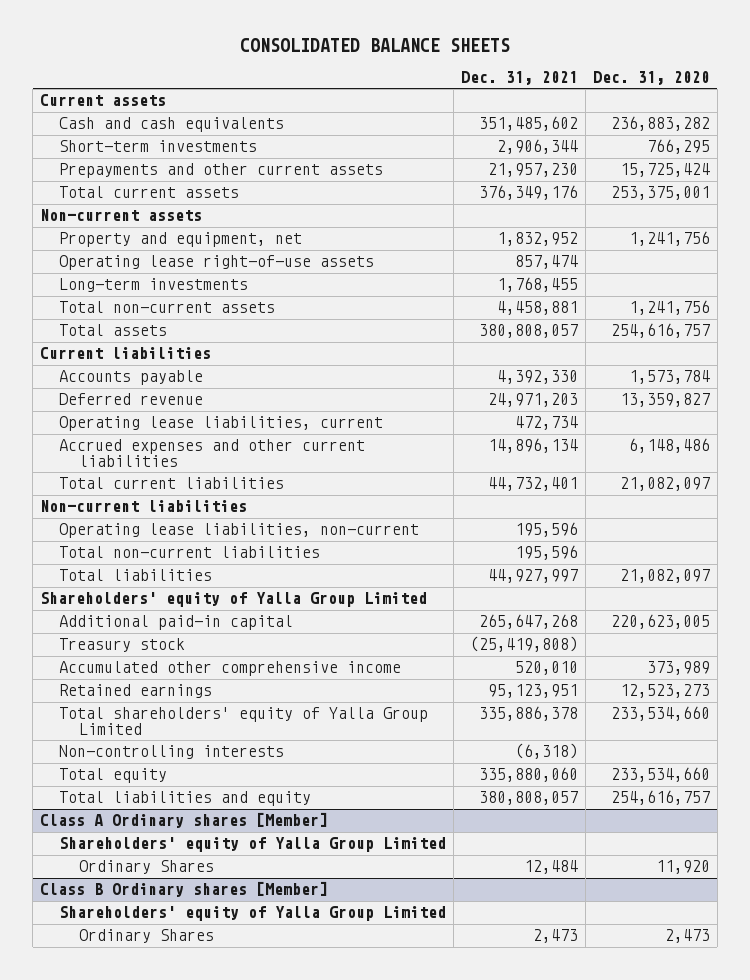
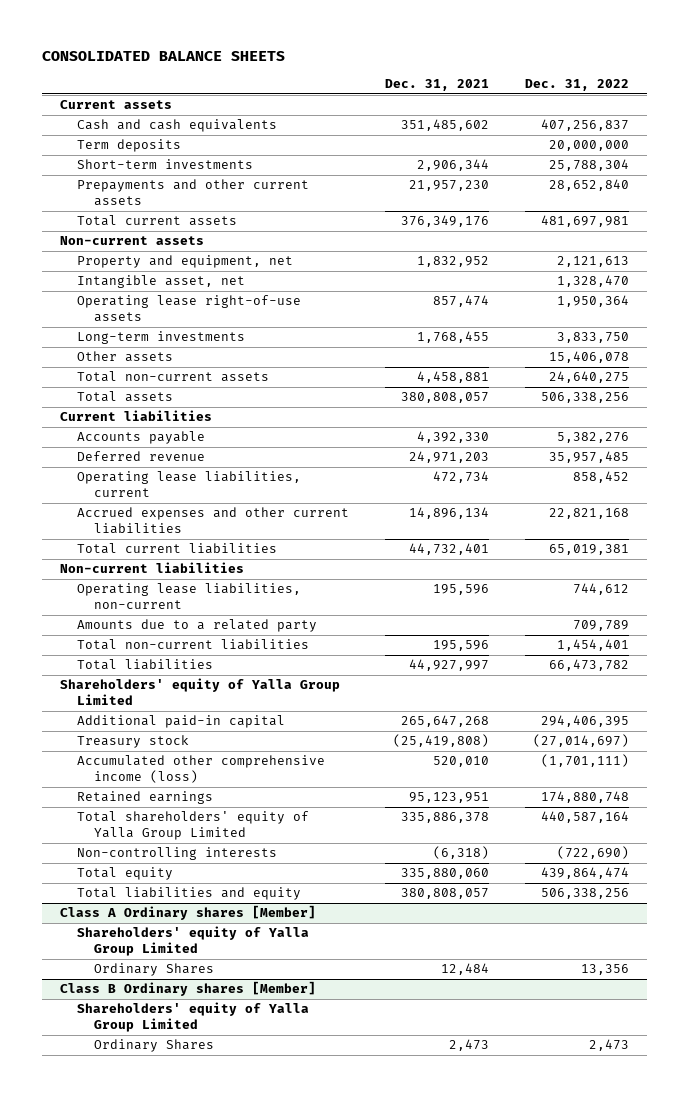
[592,70,710,85] Dec. 31, 2020 -> none
none -> [524,79,629,92] Dec. 31, 2022
none -> [77,139,182,153] Term deposits
none -> [77,275,246,289] Intangible asset, net
none -> [77,351,174,363] Other assets
none -> [77,619,318,633] Amounts due to a related party
[59,661,402,677] Accumulated other comprehensive income -> [77,755,326,784] Accumulated other comprehensive income (loss)

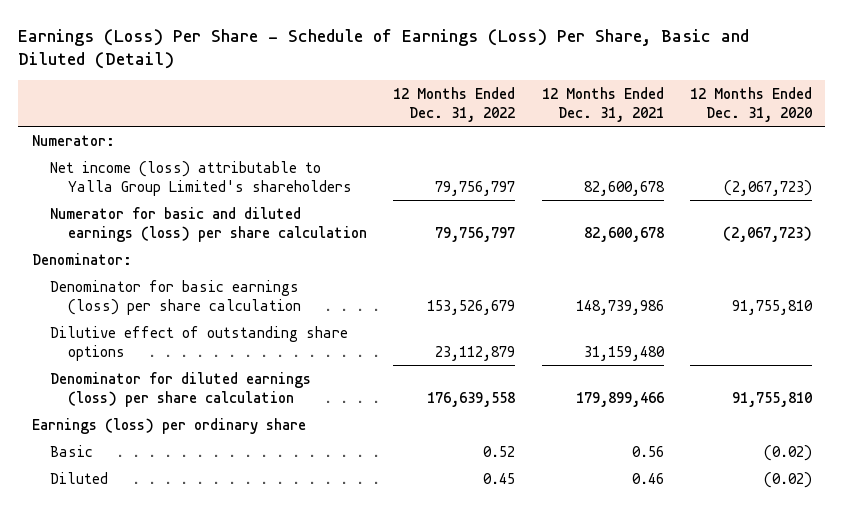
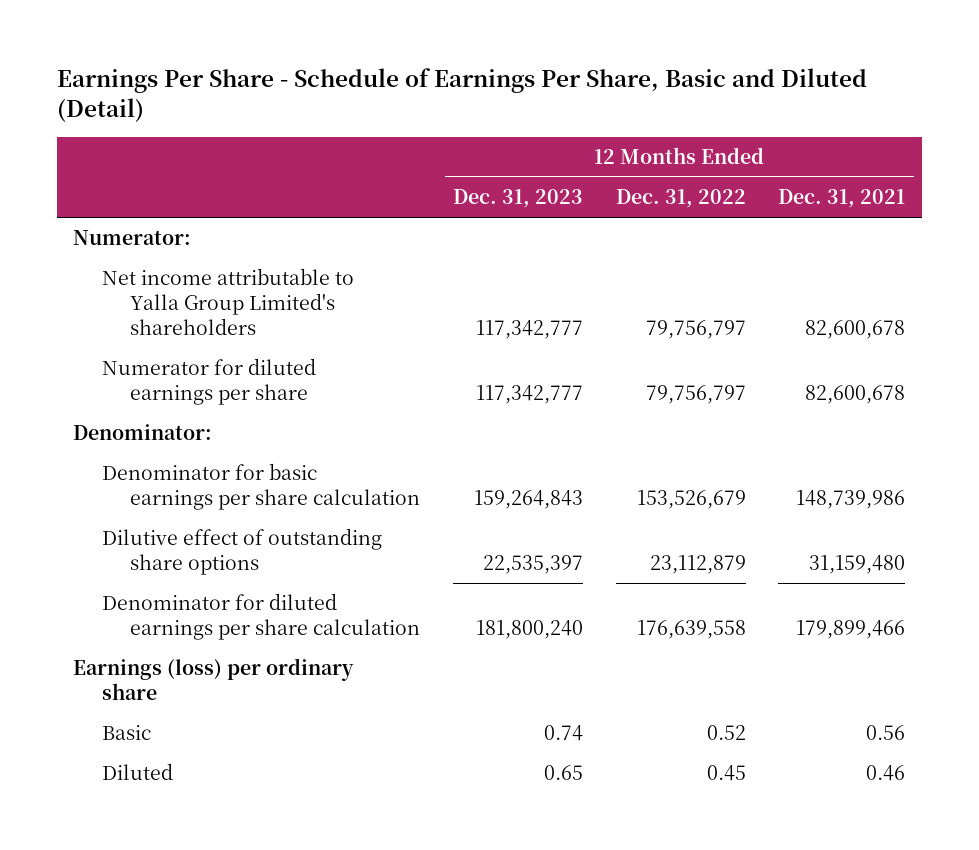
[18,28,750,70] Earnings (Loss) Per Share - Schedule of Earnings (Loss) Per Share, Basic and Diluted (Detail) -> [56,68,867,123] Earnings Per Share - Schedule of Earnings Per Share, Basic and Diluted (Detail)
[689,86,812,123] 12 Months Ended Dec. 31, 2020 -> none
none -> [452,189,583,209] Dec. 31, 2023
[49,160,353,196] Net income (loss) attributable to Yalla Group Limited's shareholders -> [101,268,354,336] Net income attributable to Yalla Group Limited's shareholders
[49,206,368,242] Numerator for basic and diluted earnings (loss) per share calculation -> [101,358,316,406] Numerator for diluted earnings per share
[49,279,302,315] Denominator for basic earnings (loss) per share calculation -> [101,463,421,511] Denominator for basic earnings per share calculation
[49,371,311,407] Denominator for diluted earnings (loss) per share calculation -> [101,593,421,641] Denominator for diluted earnings per share calculation

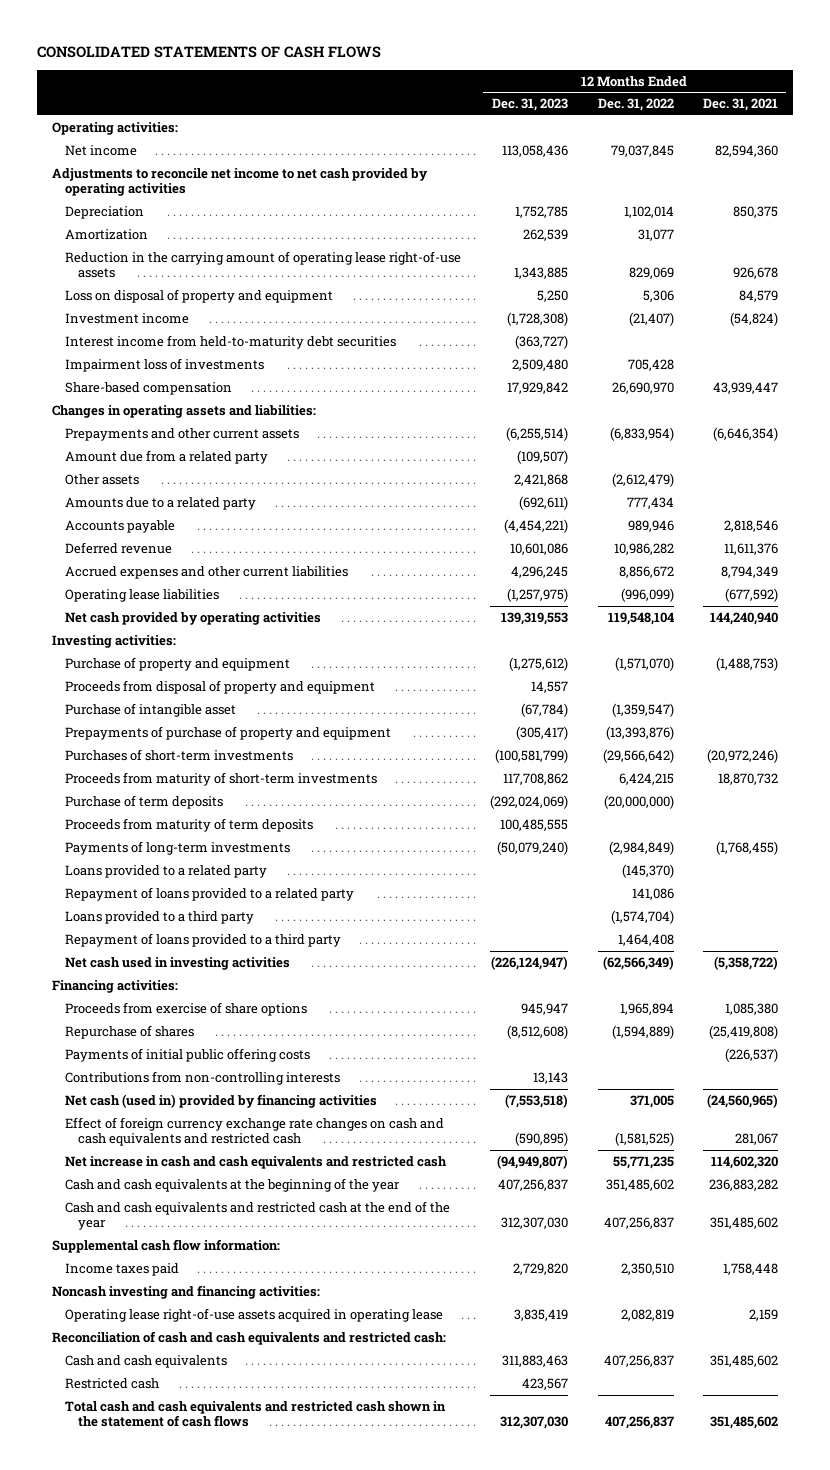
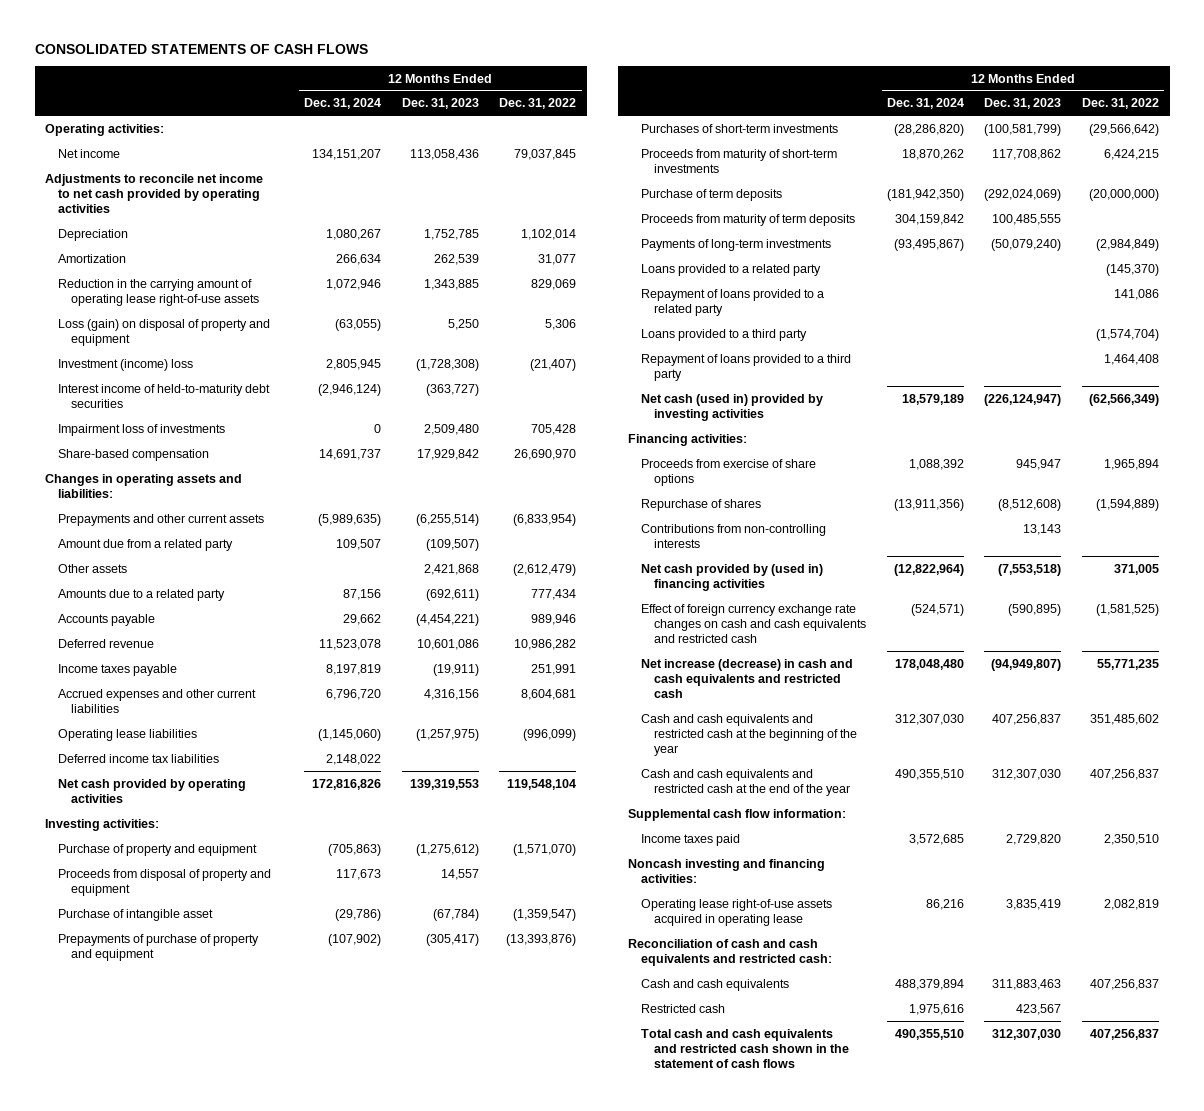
[703,98,779,112] Dec. 31, 2021 -> none
none -> [303,98,381,110] Dec. 31, 2024
[64,288,333,303] Loss on disposal of property and equipment -> [58,318,271,346] Loss (gain) on disposal of property and equipment
[64,312,189,324] Investment income -> [58,358,194,371] Investment (income) loss
[64,334,396,349] Interest income from held-to-maturity debt securities -> [58,383,271,408] Interest income of held-to-maturity debt securities
none -> [58,663,178,676] Income taxes payable
[511,565,569,578] 4,296,245 -> [423,688,479,700] 4,316,156
[618,565,674,578] 8,856,672 -> [521,688,577,700] 8,604,681
none -> [58,753,220,763] Deferred income tax liabilities
[64,956,290,970] Net cash used in investing activities -> [641,393,824,421] Net cash (used in) provided by investing activities
[64,1047,310,1062] Payments of initial public offering costs -> none
[64,1093,377,1108] Net cash (used in) provided by financing activities -> [641,563,824,591] Net cash provided by (used in) financing activities
[64,1155,447,1169] Net increase in cash and cash equivalents and restricted cash -> [641,658,854,699] Net increase (decrease) in cash and cash equivalents and restricted cash
[64,1177,400,1192] Cash and cash equivalents at the beginning of the year -> [641,713,858,757] Cash and cash equivalents and restricted cash at the beginning of the year

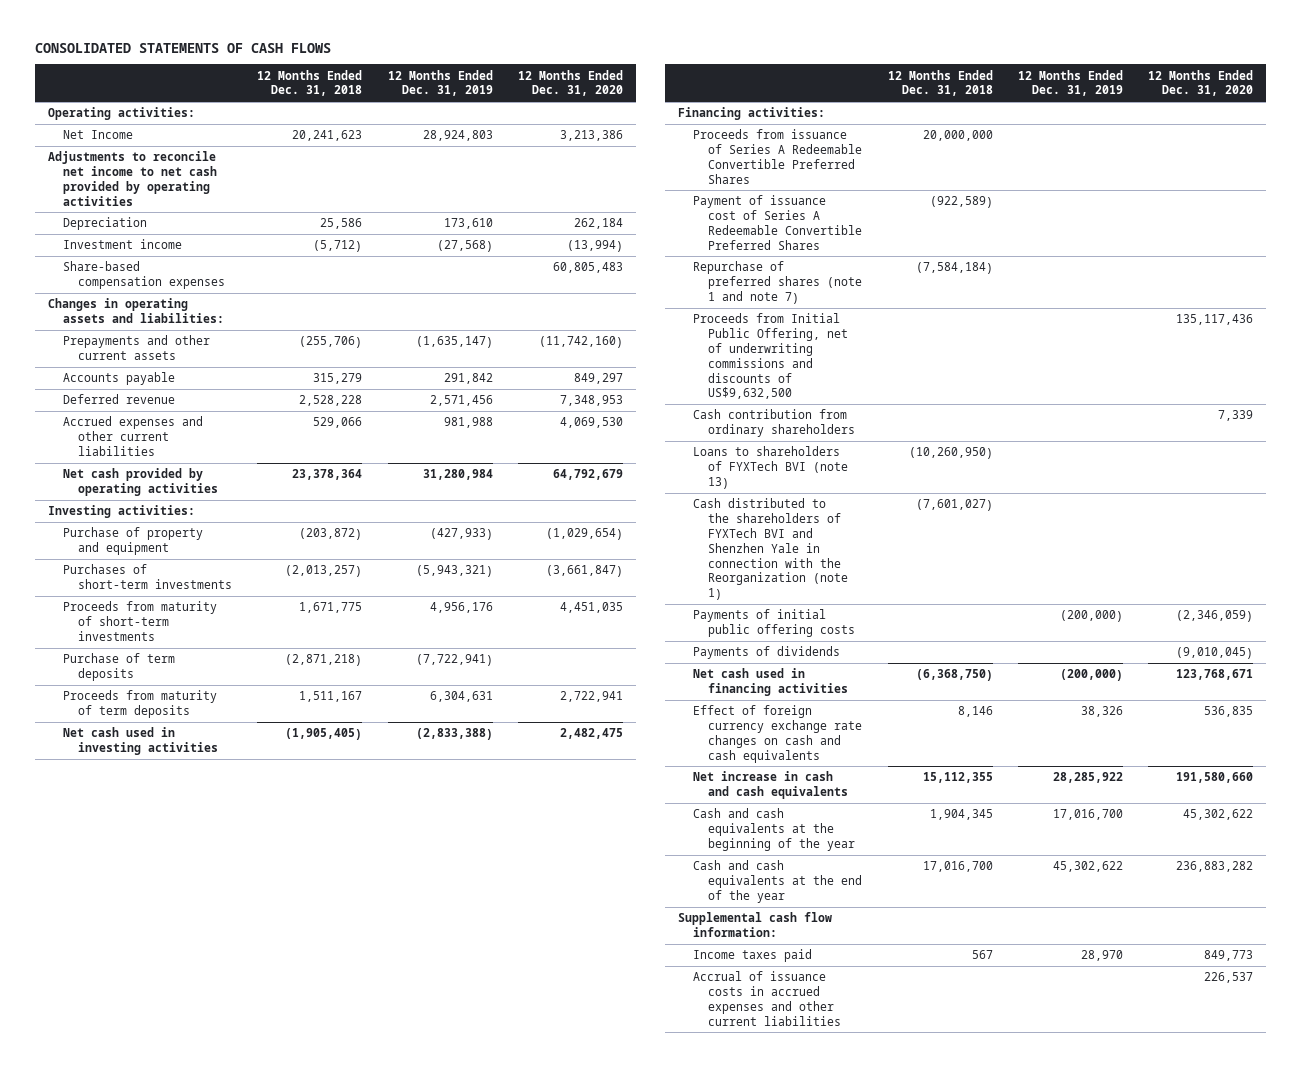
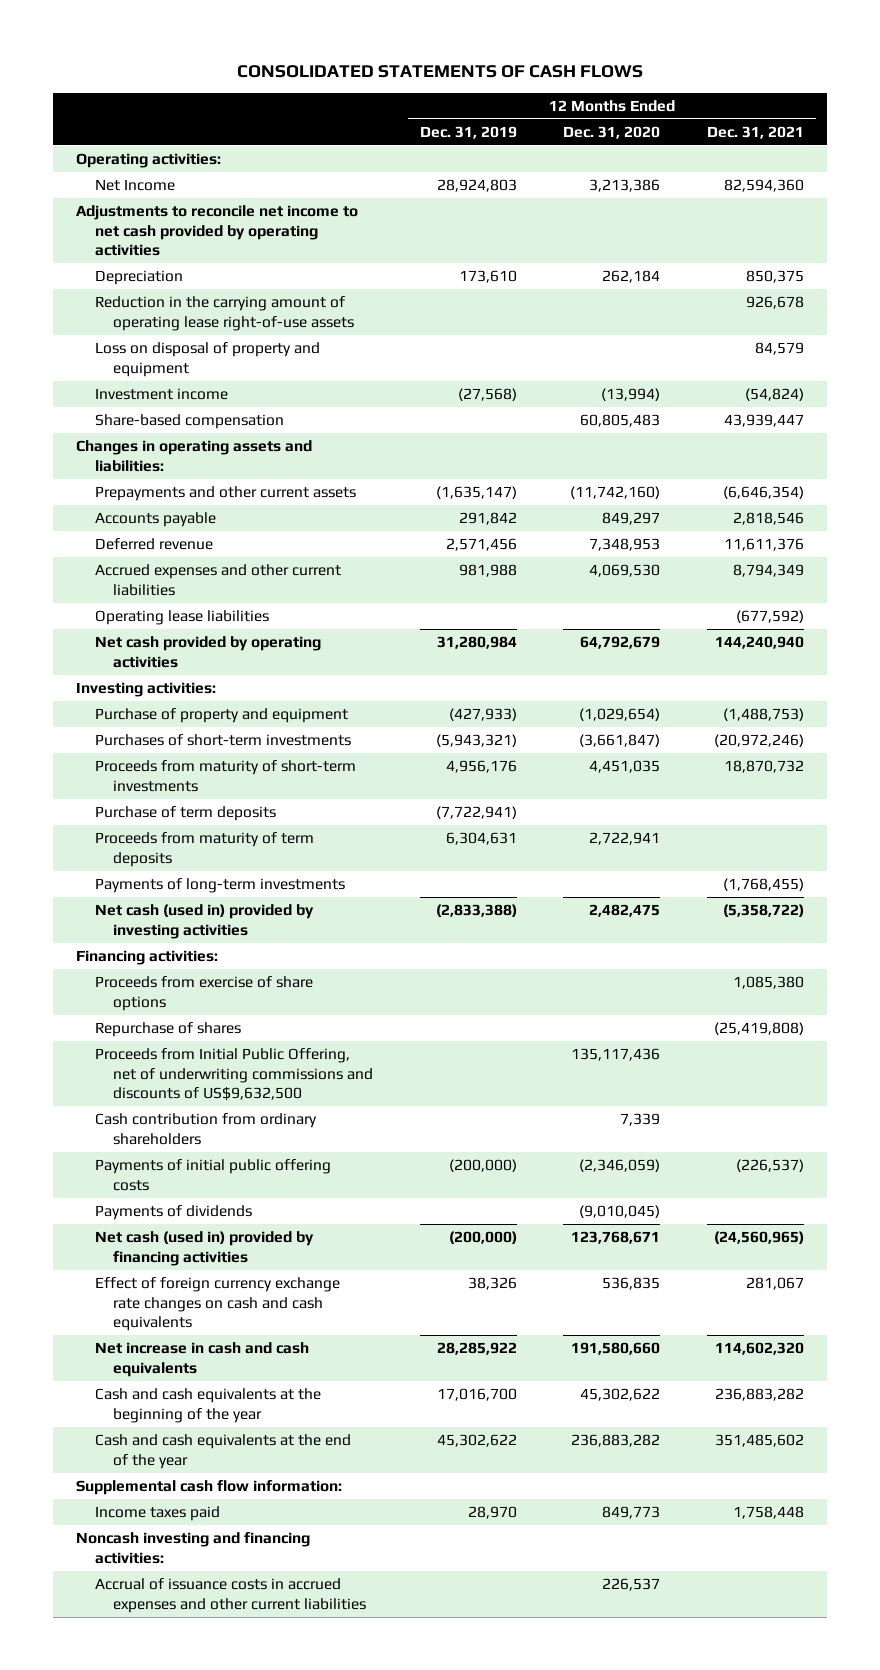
[257,69,363,97] 12 Months Ended Dec. 31, 2018 -> none
none -> [706,125,804,139] Dec. 31, 2021
none -> [94,296,355,331] Reduction in the carrying amount of operating lease right-of-use assets
none -> [94,342,320,377] Loss on disposal of property and equipment
[62,261,225,289] Share-based compensation expenses -> [94,414,284,430] Share-based compensation
none -> [94,610,269,626] Operating lease liabilities
none -> [94,878,345,894] Payments of long-term investments
[62,727,218,755] Net cash used in investing activities -> [94,904,314,939] Net cash (used in) provided by investing activities
[692,129,863,184] Proceeds from issuance of Series A Redeemable Convertible Preferred Shares -> none
[692,195,863,250] Payment of issuance cost of Series A Redeemable Convertible Preferred Shares -> none
[692,261,863,304] Repurchase of preferred shares (note 1 and note 7) -> none
none -> [94,976,313,1011] Proceeds from exercise of share options
none -> [94,1022,241,1038] Repurchase of shares
[692,446,849,489] Loans to shareholders of FYXTech BVI (note 13) -> none
[692,498,849,601] Cash distributed to the shareholders of FYXTech BVI and Shenzhen Yale in connection with the Reorganization (note 1) -> none
[692,668,849,696] Net cash used in financing activities -> [94,1231,314,1266] Net cash (used in) provided by financing activities
none -> [76,1532,311,1564] Noncash investing and financing activities:

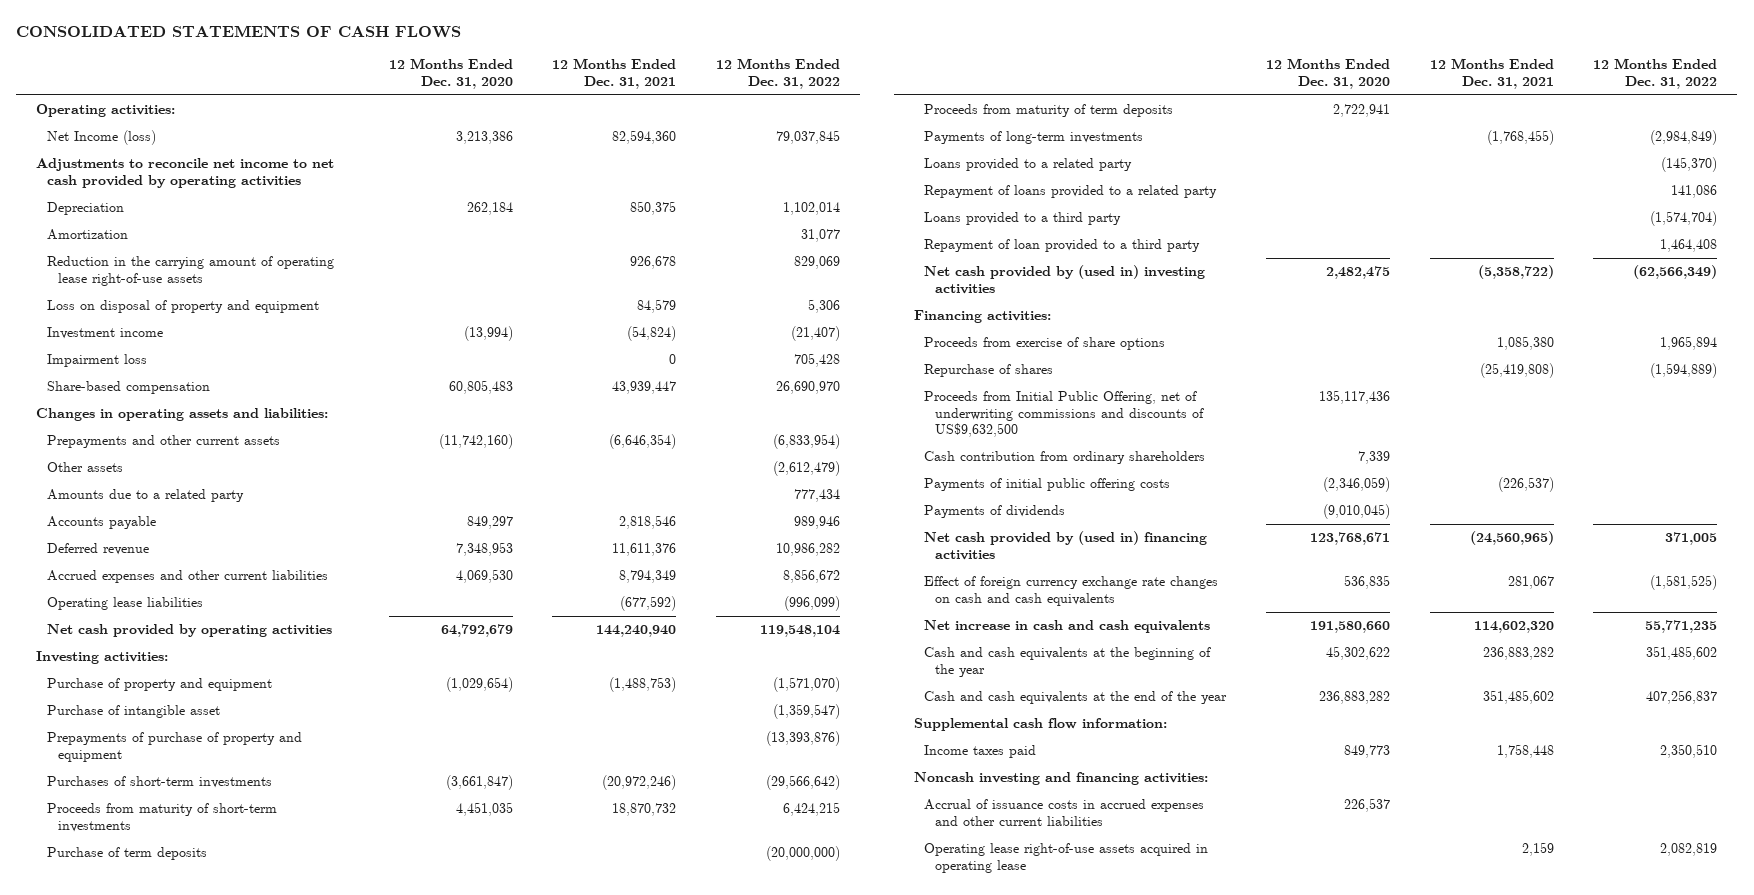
[419,125,517,139] Dec. 31, 2019 -> none
none -> [716,58,841,89] 12 Months Ended Dec. 31, 2022
[94,179,175,192] Net Income -> [47,130,157,146] Net Income (loss)
none -> [47,229,129,241] Amortization
none -> [47,354,148,368] Impairment loss
none -> [47,462,124,473] Other assets
none -> [47,489,245,503] Amounts due to a related party
none -> [47,705,221,719] Purchase of intangible asset
none -> [47,732,303,762] Prepayments of purchase of property and equipment
none -> [924,158,1133,172] Loans provided to a related party
none -> [924,185,1218,199] Repayment of loans provided to a related party
none -> [924,212,1122,226] Loans provided to a third party
none -> [924,239,1201,253] Repayment of loan provided to a third party
[94,904,314,939] Net cash (used in) provided by investing activities -> [924,265,1206,294] Net cash provided by (used in) investing activities
[94,1231,314,1266] Net cash (used in) provided by financing activities -> [924,531,1208,560] Net cash provided by (used in) financing activities
none -> [924,843,1209,873] Operating lease right-of-use assets acquired in operating lease

